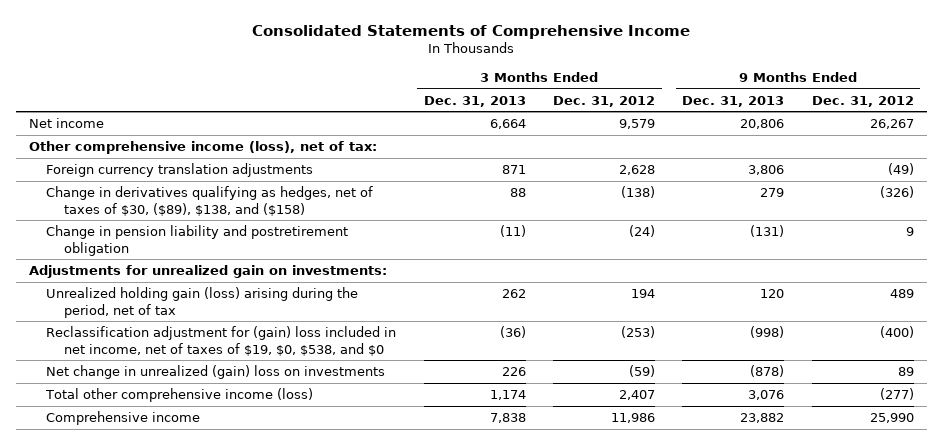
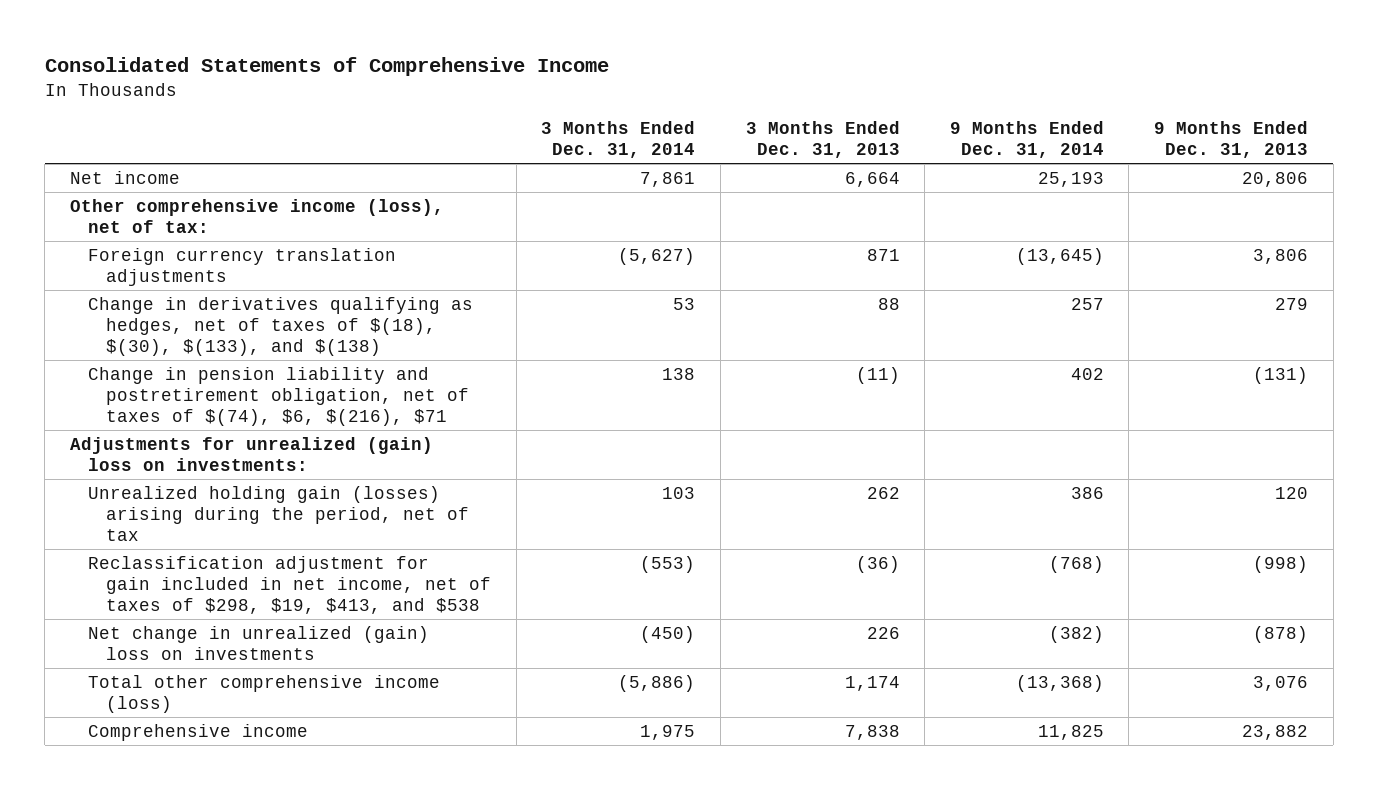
[553,95,656,107] Dec. 31, 2012 -> none
[811,95,914,107] Dec. 31, 2012 -> none
none -> [541,120,696,159] 3 Months Ended Dec. 31, 2014
none -> [949,120,1104,159] 9 Months Ended Dec. 31, 2014
[46,186,374,216] Change in derivatives qualifying as hedges, net of taxes of $30, ($89), $138, and ($158) -> [87,296,473,357] Change in derivatives qualifying as hedges, net of taxes of $(18), $(30), $(133), and $(138)
[46,225,349,256] Change in pension liability and postretirement obligation -> [87,366,470,427] Change in pension liability and postretirement obligation, net of taxes of $(74), $6, $(216), $71
[29,265,388,279] Adjustments for unrealized gain on investments: -> [69,436,433,472] Adjustments for unrealized (gain) loss on investments:
[46,287,359,318] Unrealized holding gain (loss) arising during the period, net of tax -> [87,485,470,542] Unrealized holding gain (losses) arising during the period, net of tax
[46,326,397,356] Reclassification adjustment for (gain) loss included in net income, net of taxes of $19, $0, $538, and $0 -> [87,555,492,615] Reclassification adjustment for gain included in net income, net of taxes of $298, $19, $413, and $538

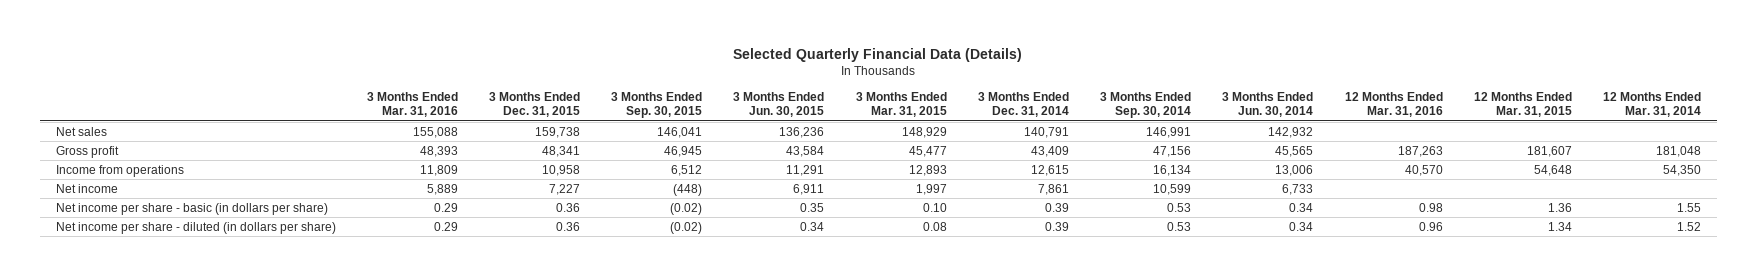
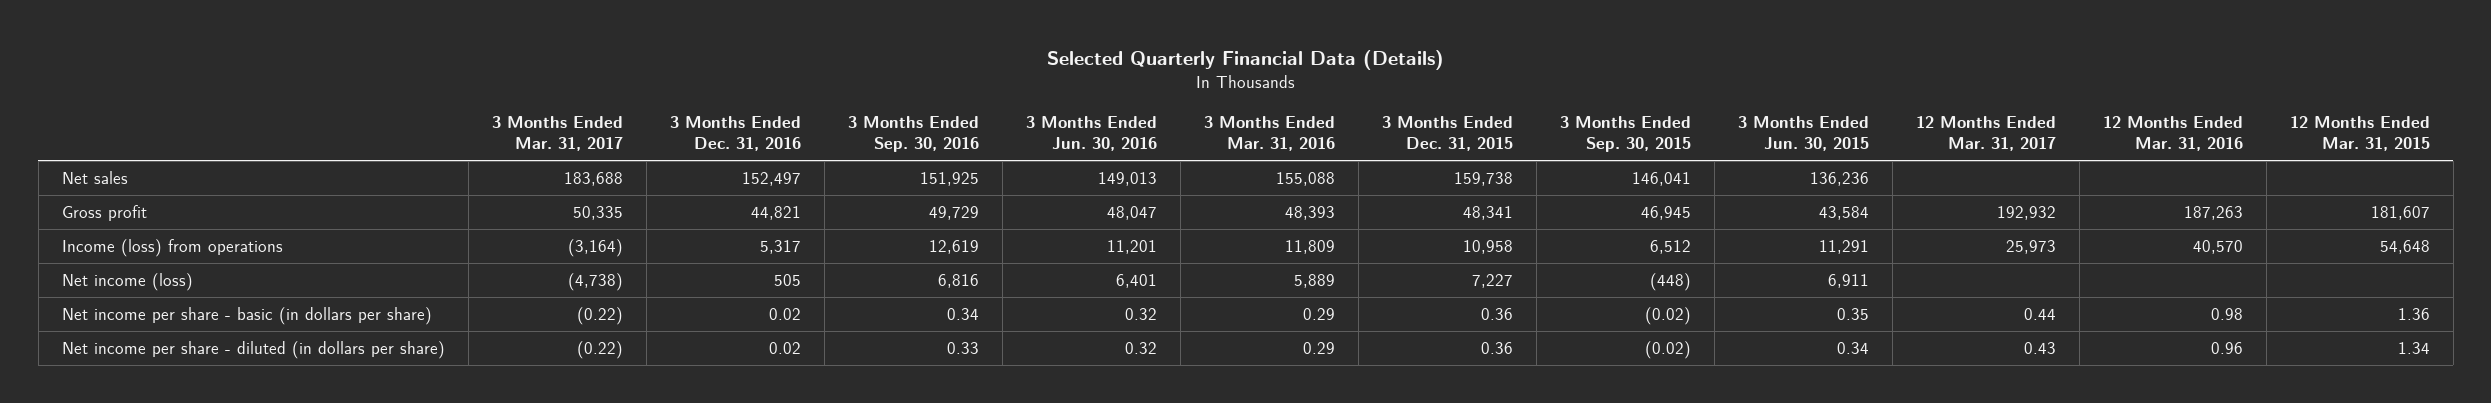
[855,92,947,118] 3 Months Ended Mar. 31, 2015 -> none
[977,92,1069,118] 3 Months Ended Dec. 31, 2014 -> none
[1100,92,1192,119] 3 Months Ended Sep. 30, 2014 -> none
[1222,92,1314,118] 3 Months Ended Jun. 30, 2014 -> none
[1602,92,1701,118] 12 Months Ended Mar. 31, 2014 -> none
none -> [491,116,623,152] 3 Months Ended Mar. 31, 2017
none -> [669,116,801,152] 3 Months Ended Dec. 31, 2016
none -> [847,116,979,153] 3 Months Ended Sep. 30, 2016
none -> [1025,116,1157,152] 3 Months Ended Jun. 30, 2016
none -> [1915,116,2056,152] 12 Months Ended Mar. 31, 2017
[55,164,184,177] Income from operations -> [61,238,283,257] Income (loss) from operations
[55,183,118,193] Net income -> [61,272,193,291] Net income (loss)

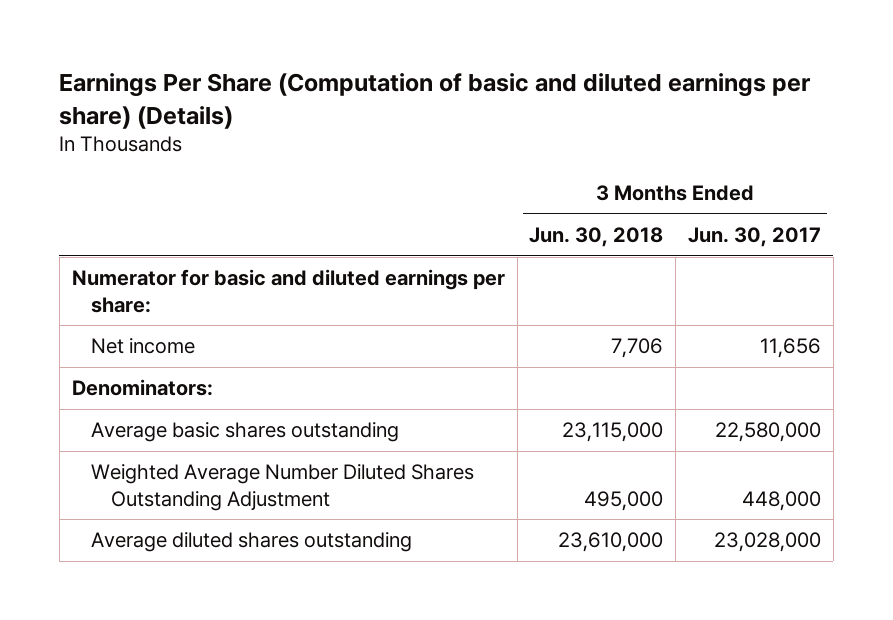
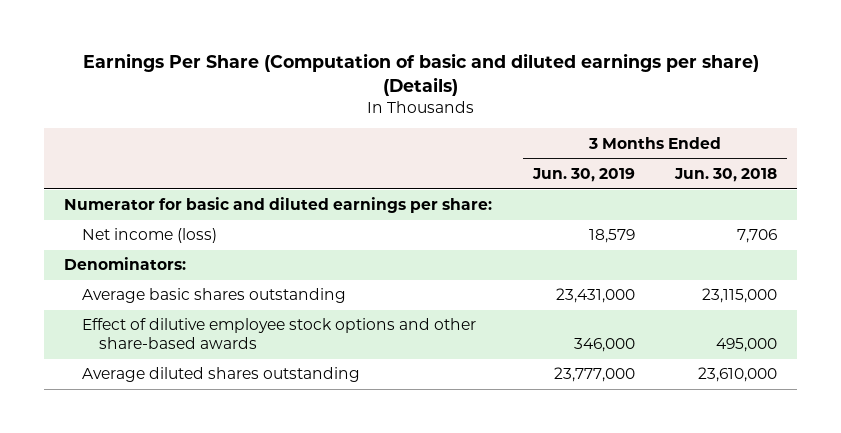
[688,227,822,248] Jun. 30, 2017 -> none
none -> [531,167,635,182] Jun. 30, 2019
[91,338,196,355] Net income -> [81,228,217,244] Net income (loss)
[91,464,475,511] Weighted Average Number Diluted Shares Outstanding Adjustment -> [81,318,476,349] Effect of dilutive employee stock options and other share-based awards

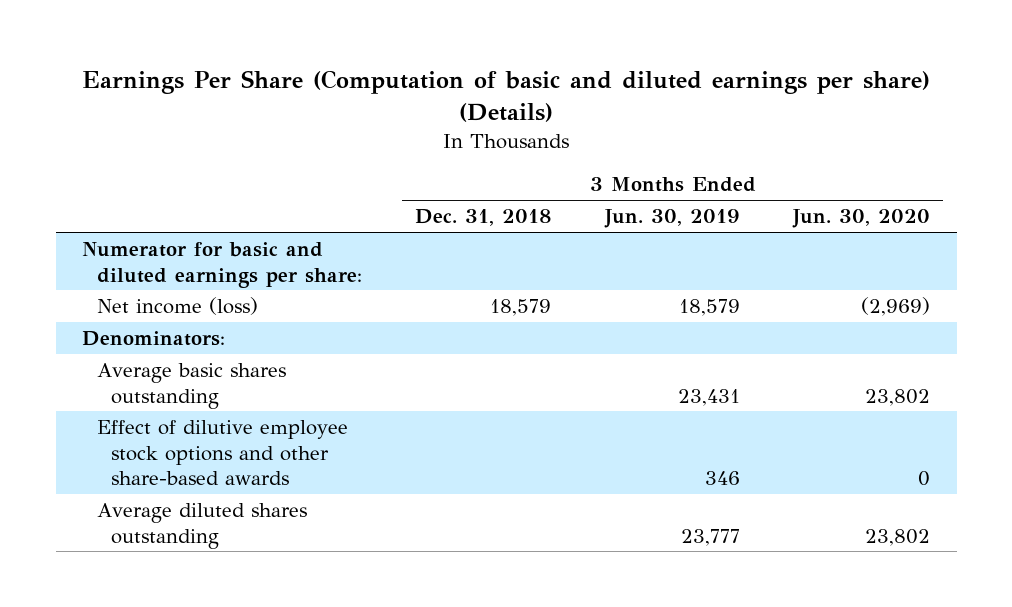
[673,167,777,182] Jun. 30, 2018 -> none
none -> [415,209,552,227] Dec. 31, 2018
none -> [791,209,930,229] Jun. 30, 2020
[555,288,635,304] 23,431,000 -> [677,388,740,406] 23,431
[573,337,635,352] 346,000 -> [704,471,740,486] 346
[553,367,635,383] 23,777,000 -> [680,528,740,546] 23,777

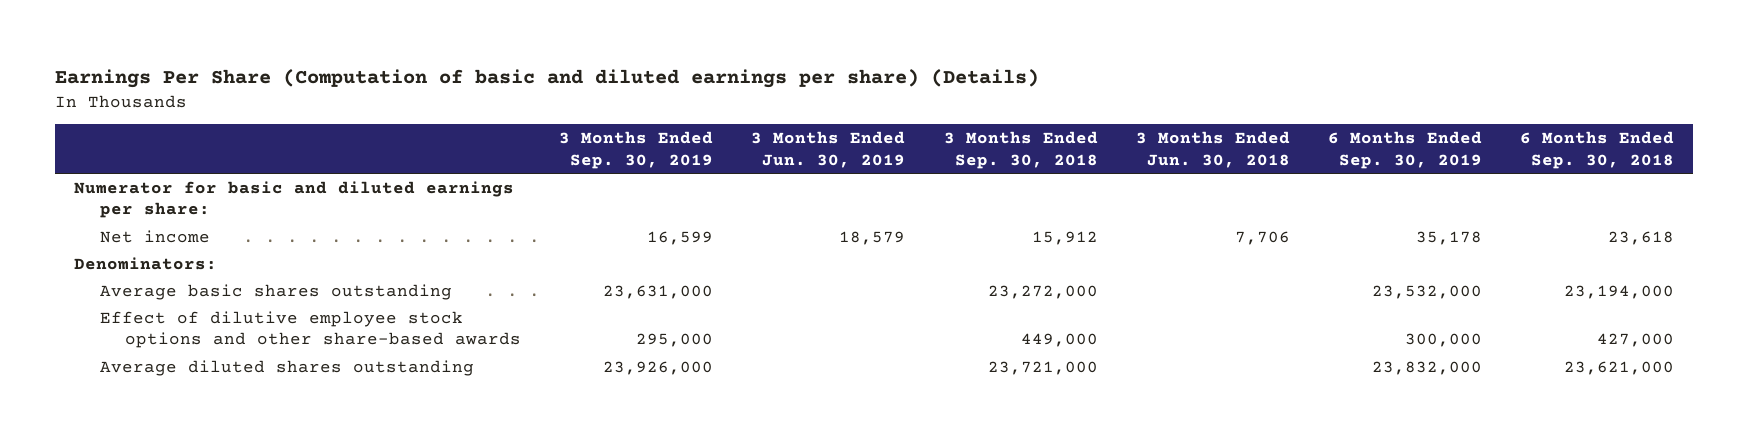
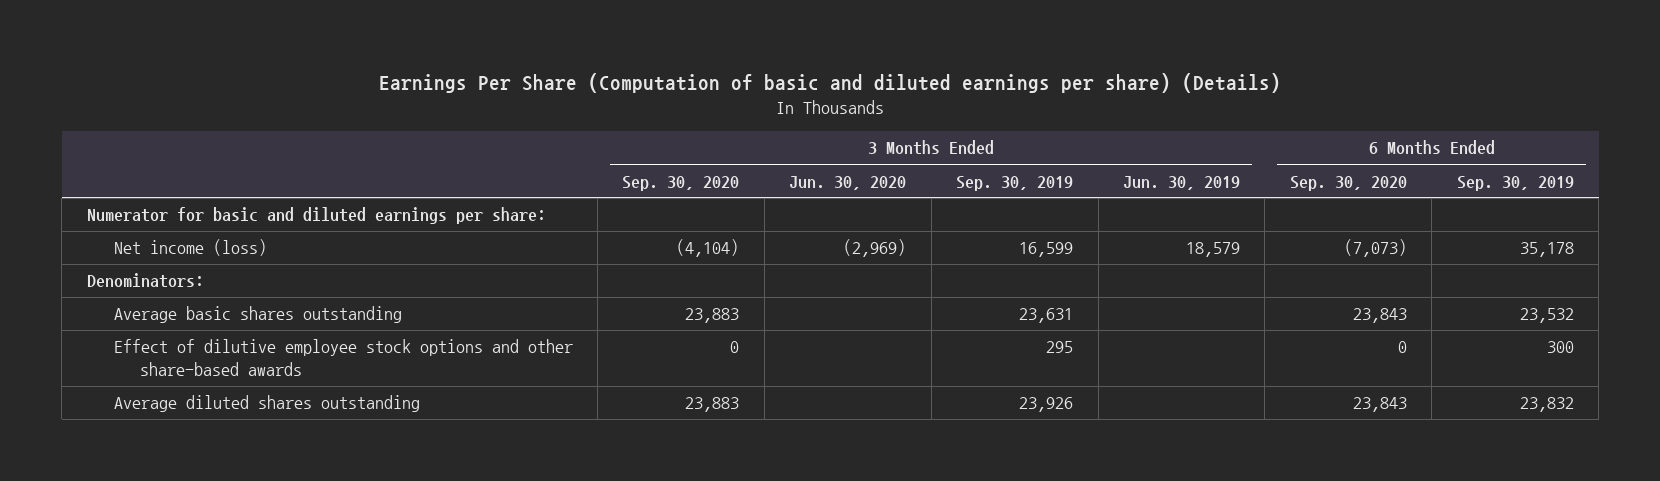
[943,131,1098,169] 3 Months Ended Sep. 30, 2018 -> none
[1135,131,1290,168] 3 Months Ended Jun. 30, 2018 -> none
[1520,131,1675,169] 6 Months Ended Sep. 30, 2018 -> none
none -> [622,175,740,191] Sep. 30, 2020
none -> [789,175,907,190] Jun. 30, 2020
none -> [1289,175,1407,191] Sep. 30, 2020
[99,229,210,243] Net income -> [113,239,267,257] Net income (loss)
[603,284,714,299] 23,631,000 -> [1019,308,1074,324] 23,631
[1371,284,1482,299] 23,532,000 -> [1519,308,1574,324] 23,532
[636,333,714,348] 295,000 -> [1046,341,1074,354] 295
[1404,333,1482,348] 300,000 -> [1546,341,1574,354] 300
[603,360,714,375] 23,926,000 -> [1019,397,1074,413] 23,926
[1371,360,1482,375] 23,832,000 -> [1519,397,1574,413] 23,832

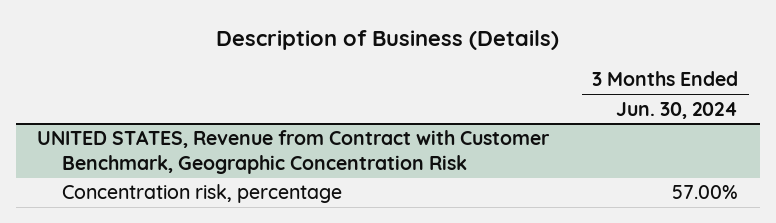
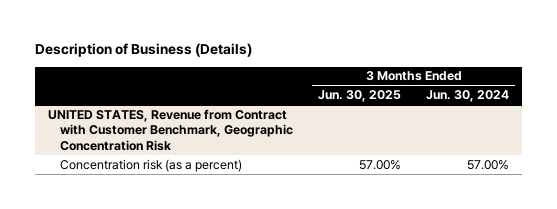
none -> [317,90,401,103] Jun. 30, 2025
[61,184,342,204] Concentration risk, percentage -> [59,158,242,172] Concentration risk (as a percent)

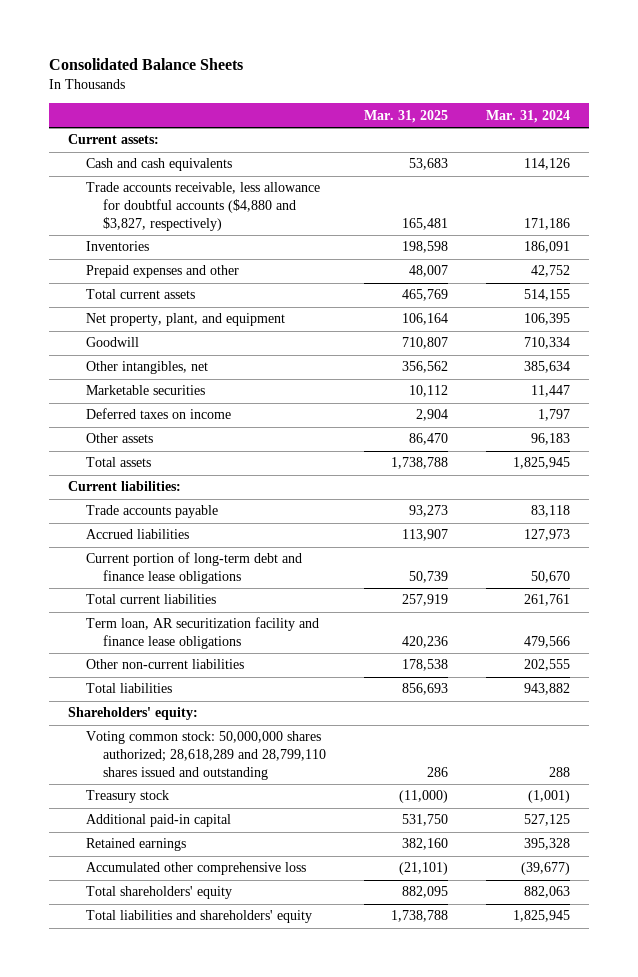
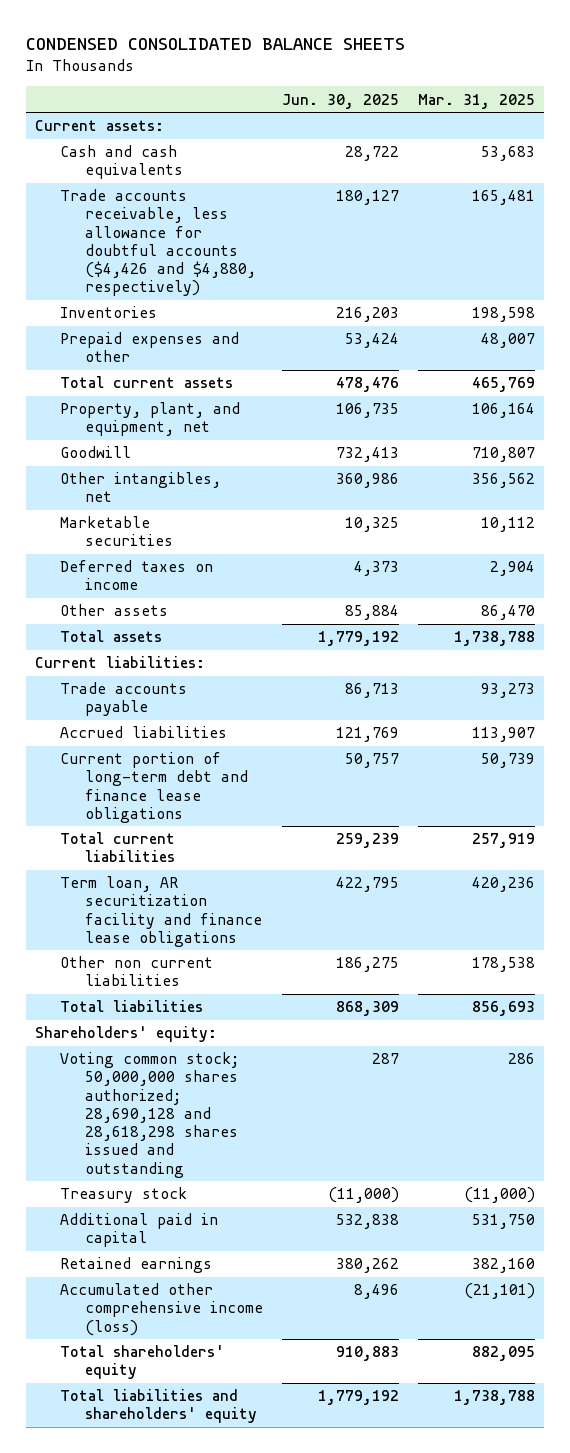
[48,58,243,71] Consolidated Balance Sheets -> [25,37,405,50] CONDENSED CONSOLIDATED BALANCE SHEETS
[486,109,571,123] Mar. 31, 2024 -> none
none -> [281,93,399,109] Jun. 30, 2025
[85,182,320,231] Trade accounts receivable, less allowance for doubtful accounts ($4,880 and $3,827, respectively) -> [60,189,256,297] Trade accounts receivable, less allowance for doubtful accounts ($4,426 and $4,880, respectively)
[85,313,285,327] Net property, plant, and equipment -> [60,402,241,437] Property, plant, and equipment, net
[85,659,244,670] Other non-current liabilities -> [60,956,214,987] Other non current liabilities
[85,731,327,780] Voting common stock: 50,000,000 shares authorized; 28,618,289 and 28,799,110 shares issued and outstanding -> [60,1052,240,1178] Voting common stock; 50,000,000 shares authorized; 28,690,128 and 28,618,298 shares issued and outstanding
[85,814,231,828] Additional paid-in capital -> [60,1213,219,1248] Additional paid in capital
[85,862,306,876] Accumulated other comprehensive loss -> [60,1283,263,1336] Accumulated other comprehensive income (loss)

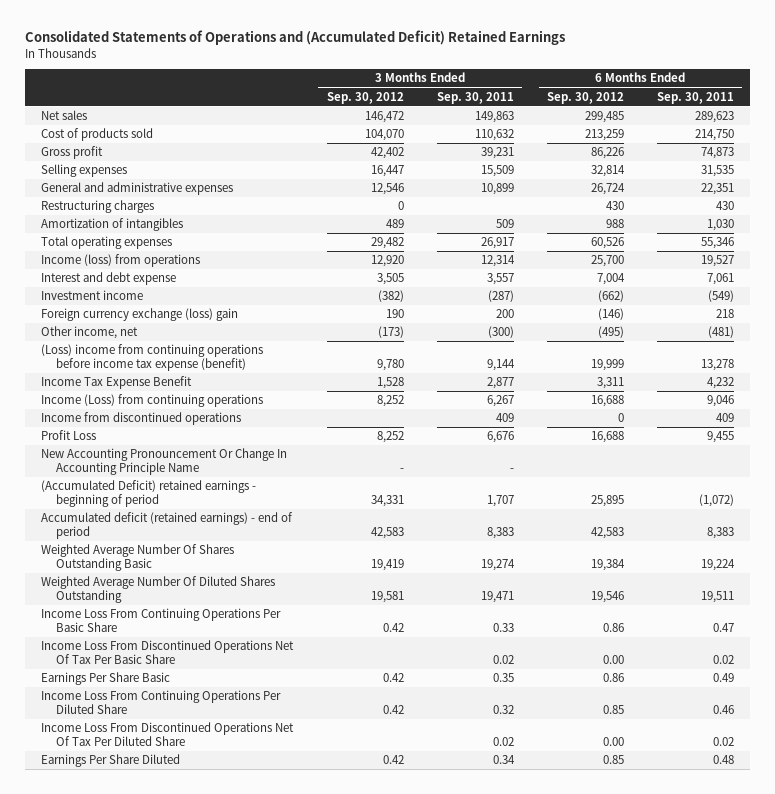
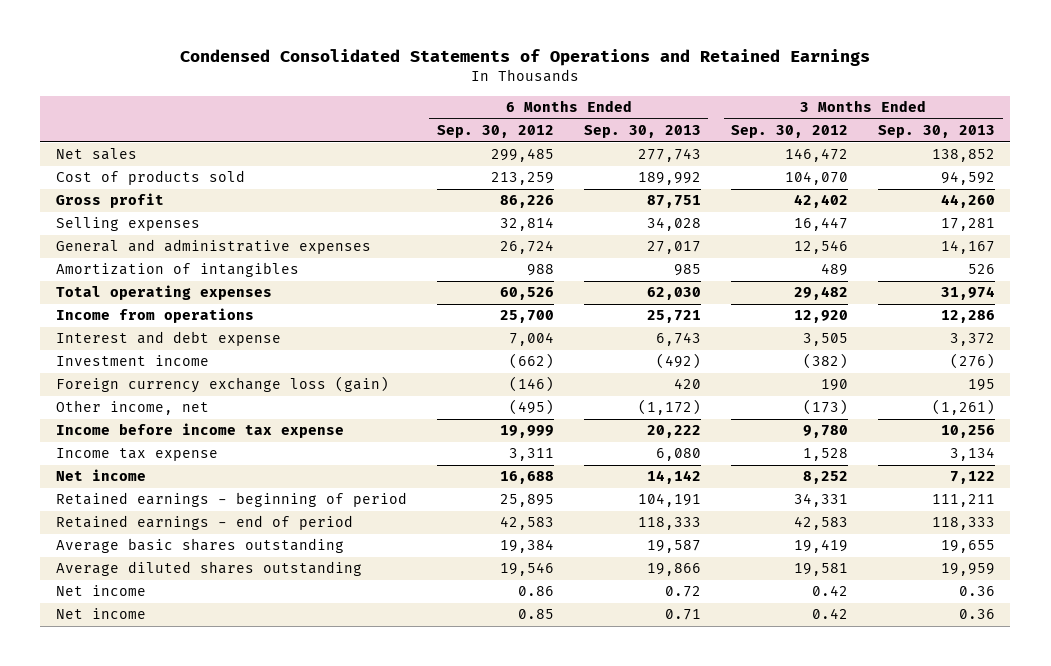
[24,30,565,46] Consolidated Statements of Operations and (Accumulated Deficit) Retained Earnings -> [180,49,871,67] Condensed Consolidated Statements of Operations and Retained Earnings
[436,91,514,104] Sep. 30, 2011 -> none
[656,91,734,104] Sep. 30, 2011 -> none
none -> [583,124,701,138] Sep. 30, 2013
none -> [878,124,996,138] Sep. 30, 2013
[41,200,155,214] Restructuring charges -> none
[41,254,201,268] Income (loss) from operations -> [55,308,254,324] Income from operations
[41,308,239,322] Foreign currency exchange (loss) gain -> [55,376,389,394] Foreign currency exchange loss (gain)
[41,394,264,408] Income (Loss) from continuing operations -> none
[41,412,242,426] Income from discontinued operations -> none
[41,448,288,475] New Accounting Pronouncement Or Change In Accounting Principle Name -> none
[41,608,282,632] Income Loss From Continuing Operations Per Basic Share -> none
[41,640,295,664] Income Loss From Discontinued Operations Net Of Tax Per Basic Share -> none
[41,690,282,714] Income Loss From Continuing Operations Per Diluted Share -> none
[41,722,295,746] Income Loss From Discontinued Operations Net Of Tax Per Diluted Share -> none
[41,344,264,371] (Loss) income from continuing operations before income tax expense (benefit) -> [55,423,344,439] Income before income tax expense
[41,376,193,390] Income Tax Expense Benefit -> [55,448,218,462] Income tax expense
[41,430,97,441] Profit Loss -> [55,469,146,482] Net income
[41,480,257,507] (Accumulated Deficit) retained earnings - beginning of period -> [55,492,407,508] Retained earnings - beginning of period
[41,512,294,539] Accumulated deficit (retained earnings) - end of period -> [55,515,353,531] Retained earnings - end of period
[41,544,235,571] Weighted Average Number Of Shares Outstanding Basic -> [55,538,344,554] Average basic shares outstanding
[41,576,276,603] Weighted Average Number Of Diluted Shares Outstanding -> [55,561,362,577] Average diluted shares outstanding
[41,672,171,686] Earnings Per Share Basic -> [55,585,146,597] Net income
[41,754,181,768] Earnings Per Share Diluted -> [55,608,146,620] Net income

